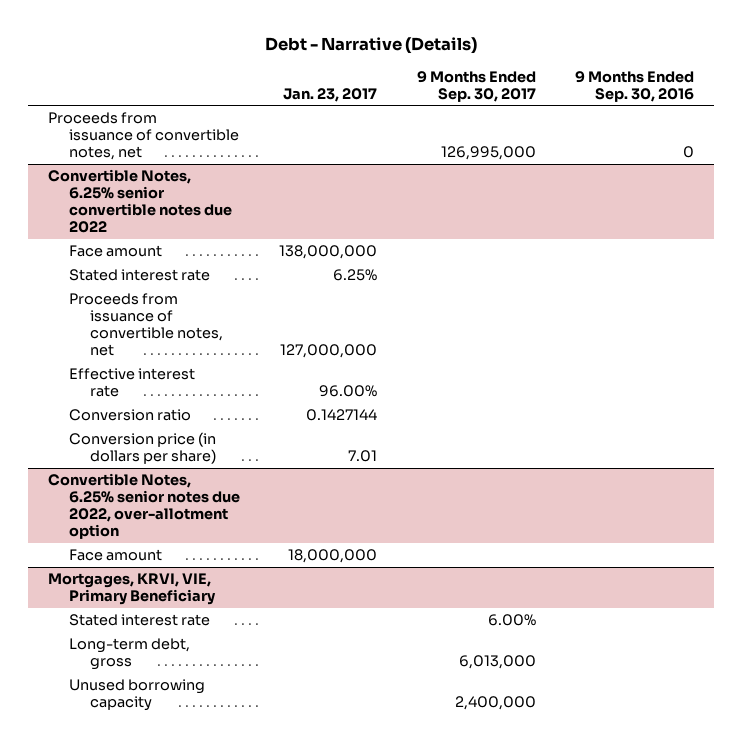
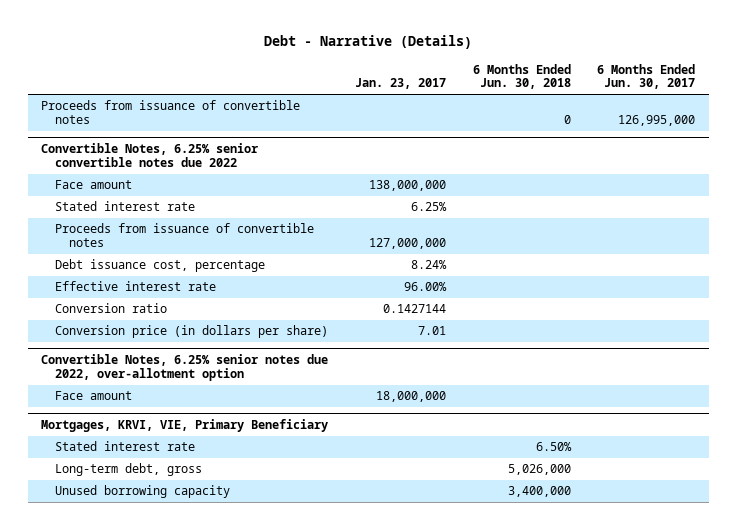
[416,70,536,102] 9 Months Ended Sep. 30, 2017 -> none
[575,70,695,102] 9 Months Ended Sep. 30, 2016 -> none
none -> [472,63,571,90] 6 Months Ended Jun. 30, 2018
none -> [597,63,696,90] 6 Months Ended Jun. 30, 2017
[47,112,239,161] Proceeds from issuance of convertible notes, net -> [41,100,301,125] Proceeds from issuance of convertible notes
[68,293,223,357] Proceeds from issuance of convertible notes, net -> [55,223,315,248] Proceeds from issuance of convertible notes
none -> [55,259,266,273] Debt issuance cost, percentage

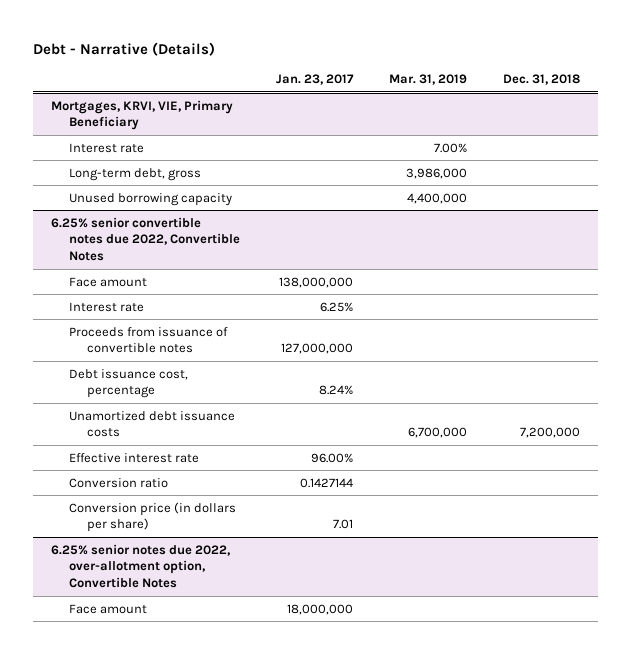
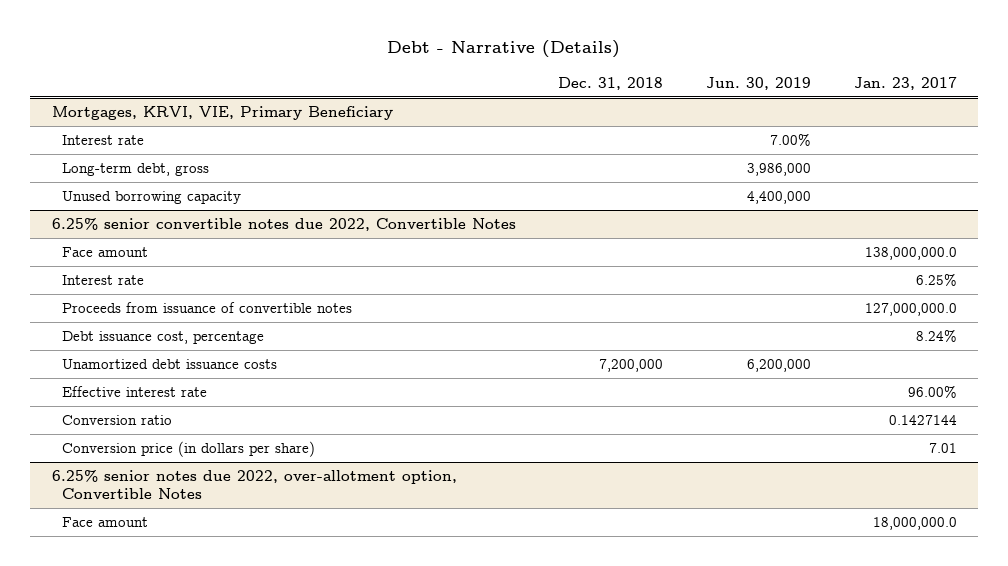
[388,74,467,86] Mar. 31, 2019 -> none
none -> [706,76,812,90] Jun. 30, 2019
[278,276,353,288] 138,000,000 -> [864,247,957,261] 138,000,000.0
[280,343,353,355] 127,000,000 -> [864,303,957,317] 127,000,000.0
[286,603,353,615] 18,000,000 -> [872,517,957,531] 18,000,000.0

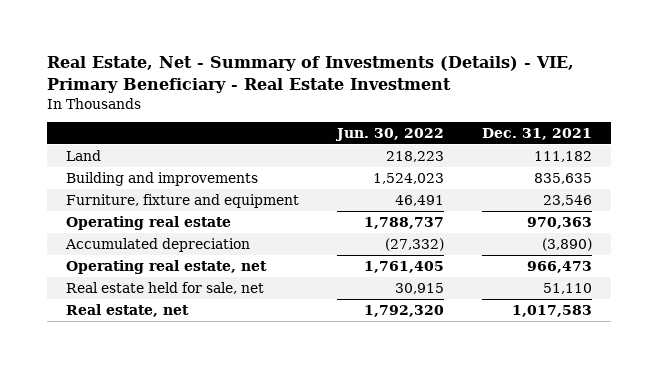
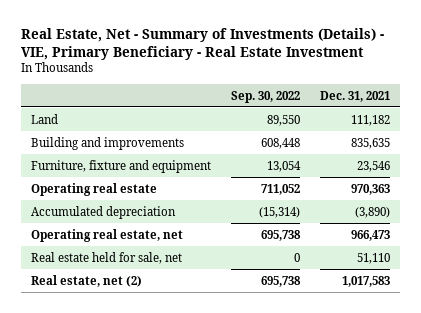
[335,128,445,142] Jun. 30, 2022 -> none
none -> [231,90,301,103] Sep. 30, 2022
[65,303,189,317] Real estate, net -> [30,274,142,287] Real estate, net (2)

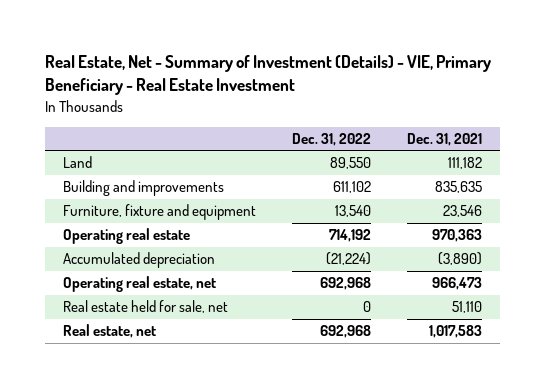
[20,27,384,60] Real Estate, Net - Summary of Investments (Details) - VIE, Primary Beneficiary - Real Estate Investment -> [44,55,491,96] Real Estate, Net - Summary of Investment (Details) - VIE, Primary Beneficiary - Real Estate Investment
[231,90,301,103] Sep. 30, 2022 -> none
none -> [291,132,371,146] Dec. 31, 2022
[30,274,142,287] Real estate, net (2) -> [62,324,156,339] Real estate, net

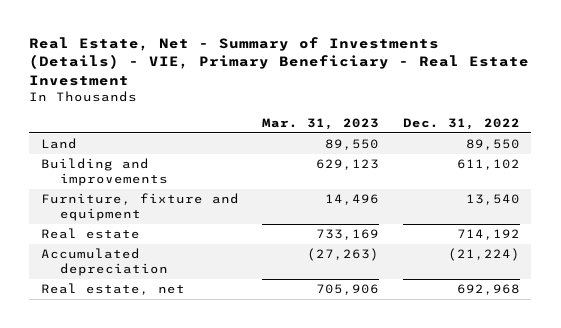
[44,55,491,96] Real Estate, Net - Summary of Investment (Details) - VIE, Primary Beneficiary - Real Estate Investment -> [29,36,530,86] Real Estate, Net - Summary of Investments (Details) - VIE, Primary Beneficiary - Real Estate Investment
[407,132,483,146] Dec. 31, 2021 -> none
none -> [262,117,380,130] Mar. 31, 2023
[62,228,190,245] Operating real estate -> [41,228,141,240] Real estate
[62,276,216,293] Operating real estate, net -> none
[62,300,228,314] Real estate held for sale, net -> none

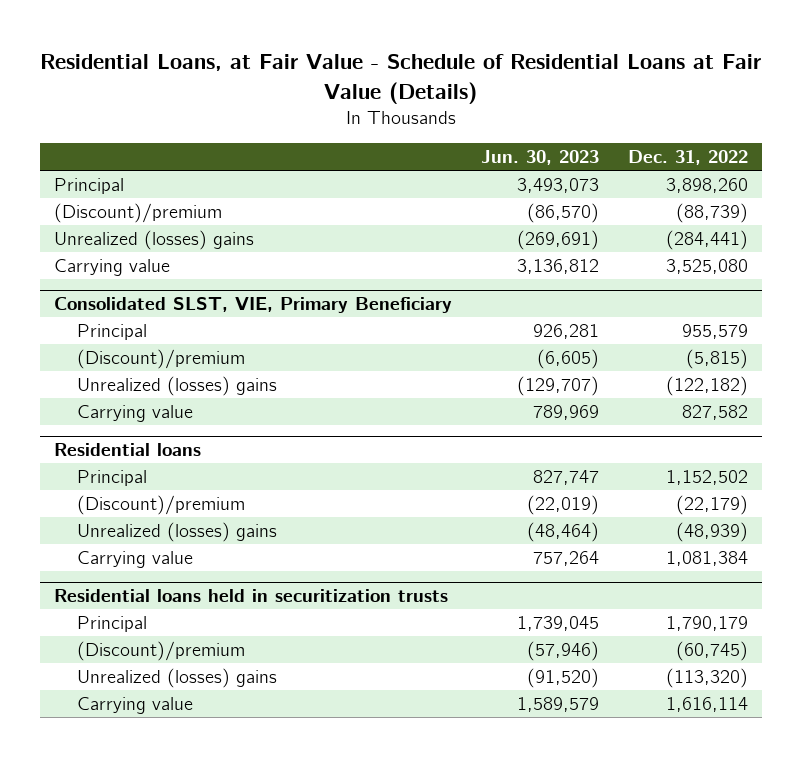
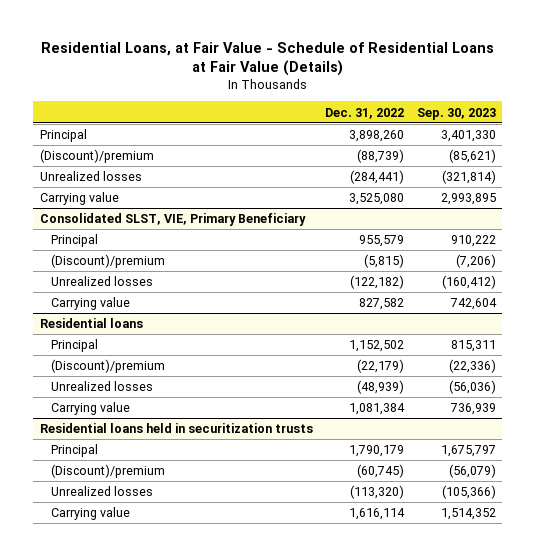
[481,150,600,166] Jun. 30, 2023 -> none
none -> [416,107,496,120] Sep. 30, 2023
[54,230,255,251] Unrealized (losses) gains -> [39,171,142,182] Unrealized losses
[76,376,277,397] Unrealized (losses) gains -> [51,276,154,287] Unrealized losses
[76,522,277,543] Unrealized (losses) gains -> [51,381,154,392] Unrealized losses
[76,668,277,689] Unrealized (losses) gains -> [51,486,154,497] Unrealized losses

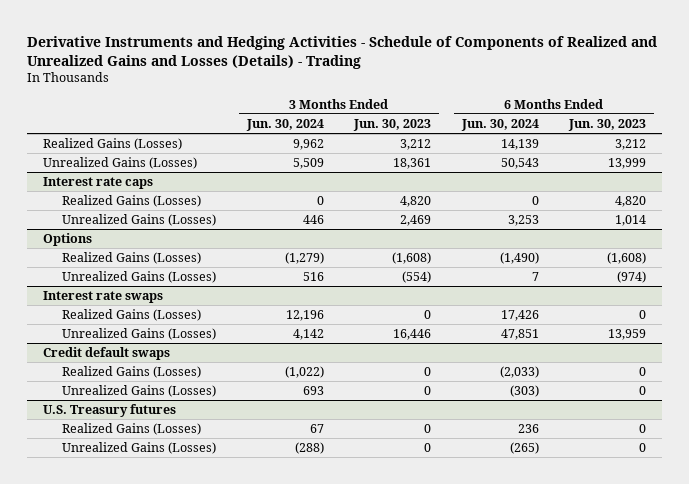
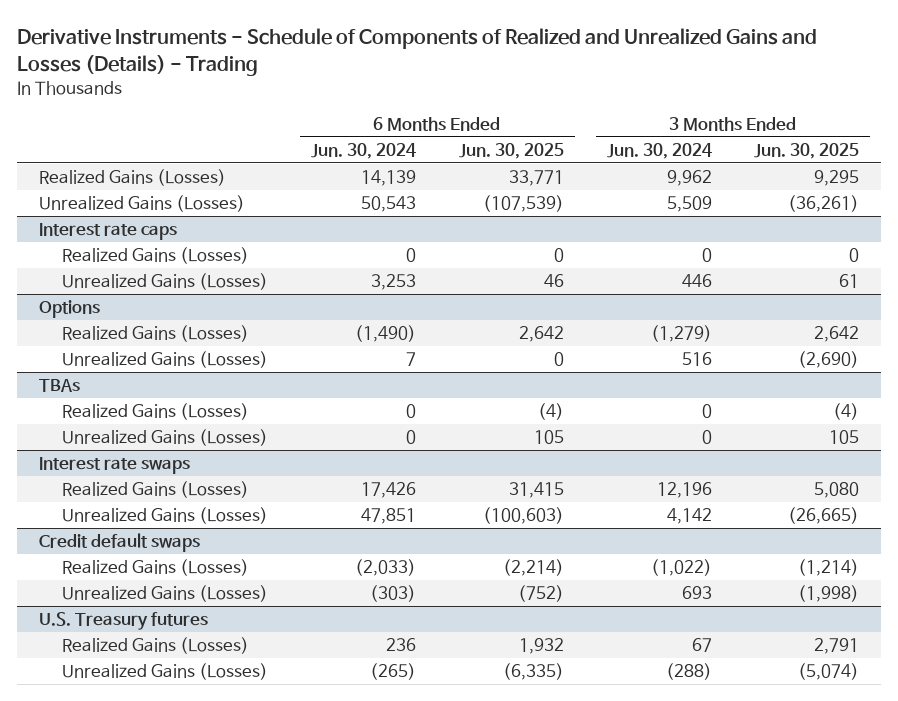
[27,35,658,69] Derivative Instruments and Hedging Activities - Schedule of Components of Realized and Unrealized Gains and Losses (Details) - Trading -> [17,27,818,76] Derivative Instruments - Schedule of Components of Realized and Unrealized Gains and Losses (Details) - Trading
[353,119,432,132] Jun. 30, 2023 -> none
[568,119,647,132] Jun. 30, 2023 -> none
none -> [458,143,564,160] Jun. 30, 2025
none -> [754,143,860,160] Jun. 30, 2025
none -> [38,379,80,393] TBAs
none -> [62,403,250,421] Realized Gains (Losses)
none -> [62,429,269,447] Unrealized Gains (Losses)

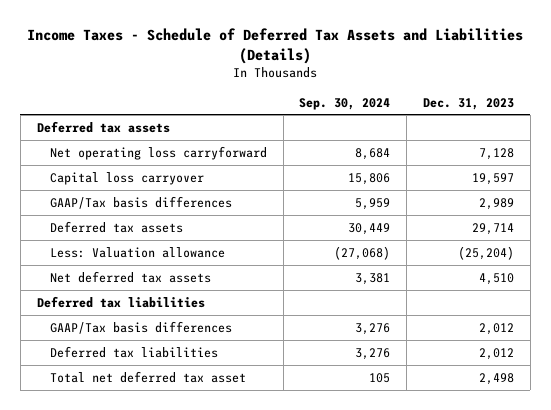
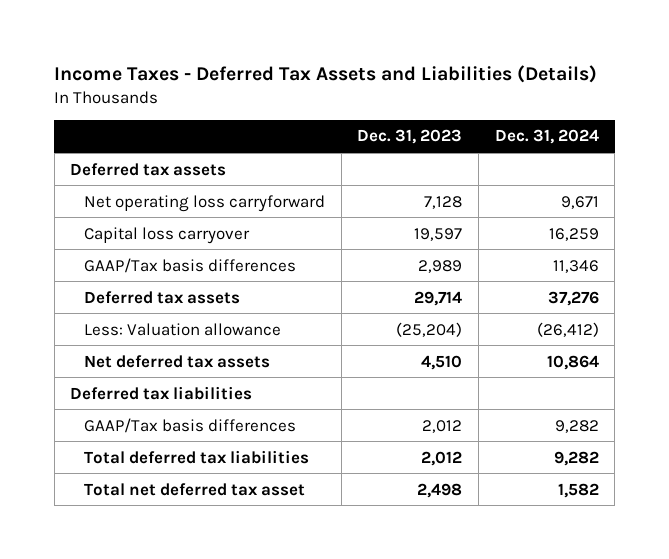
[27,28,524,64] Income Taxes - Schedule of Deferred Tax Assets and Liabilities (Details) -> [54,65,598,84] Income Taxes - Deferred Tax Assets and Liabilities (Details)
[299,97,391,110] Sep. 30, 2024 -> none
none -> [494,129,599,145] Dec. 31, 2024
[49,345,218,358] Deferred tax liabilities -> [84,449,310,464] Total deferred tax liabilities

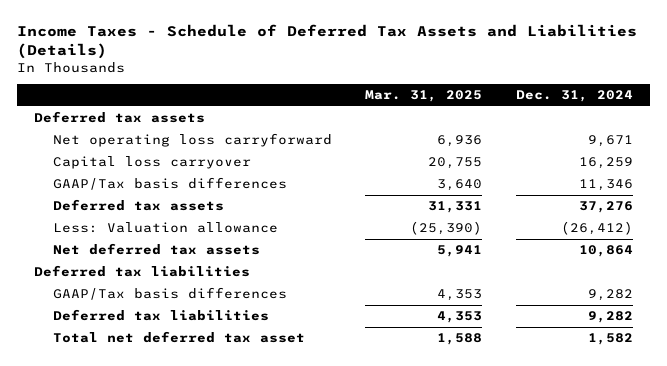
[54,65,598,84] Income Taxes - Deferred Tax Assets and Liabilities (Details) -> [17,24,638,60] Income Taxes - Schedule of Deferred Tax Assets and Liabilities (Details)
[357,129,463,145] Dec. 31, 2023 -> none
none -> [365,90,483,103] Mar. 31, 2025
[84,449,310,464] Total deferred tax liabilities -> [52,309,269,322] Deferred tax liabilities

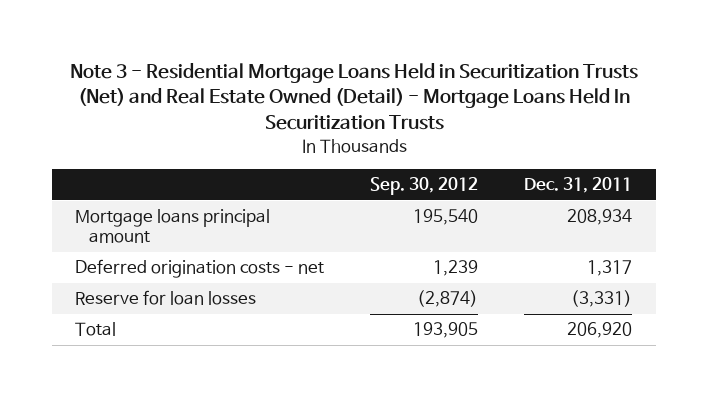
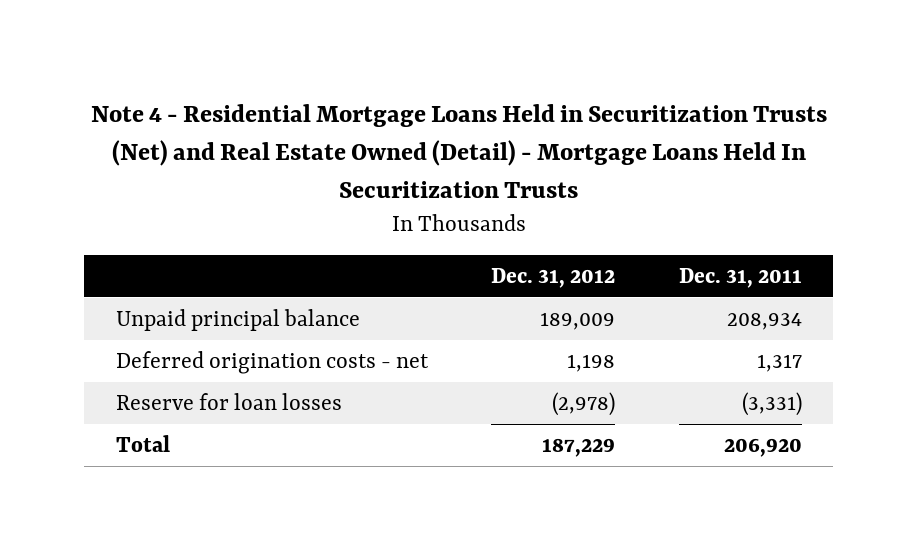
[69,62,638,131] Note 3 - Residential Mortgage Loans Held in Securitization Trusts (Net) and Real Estate Owned (Detail) - Mortgage Loans Held In Securitization Trusts -> [90,104,827,198] Note 4 - Residential Mortgage Loans Held in Securitization Trusts (Net) and Real Estate Owned (Detail) - Mortgage Loans Held In Securitization Trusts
[370,177,479,196] Sep. 30, 2012 -> none
none -> [491,267,616,288] Dec. 31, 2012
[74,209,270,244] Mortgage loans principal amount -> [116,308,361,331] Unpaid principal balance

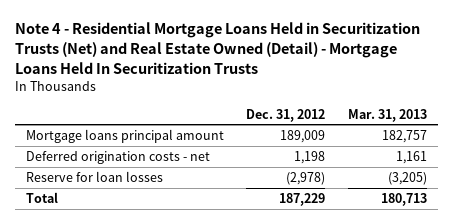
[678,267,802,288] Dec. 31, 2011 -> none
none -> [347,108,427,122] Mar. 31, 2013
[116,308,361,331] Unpaid principal balance -> [26,129,225,144] Mortgage loans principal amount

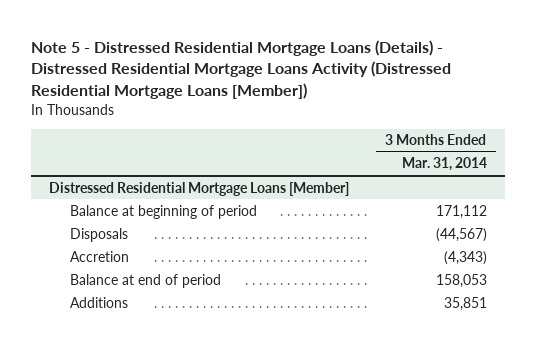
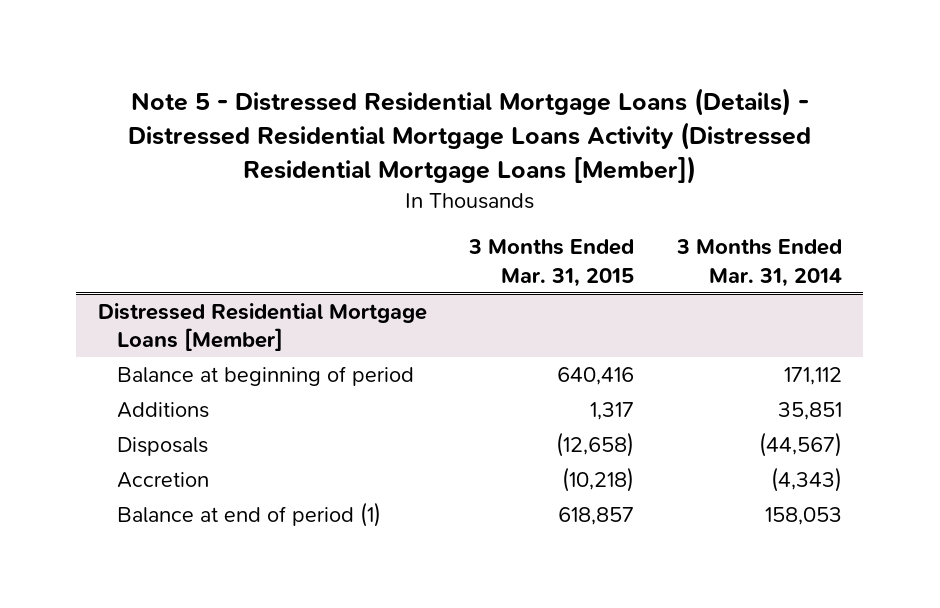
none -> [468,239,635,287] 3 Months Ended Mar. 31, 2015
[70,296,129,308] Additions -> [116,401,209,418] Additions
[70,273,222,288] Balance at end of period -> [116,501,381,527] Balance at end of period (1)

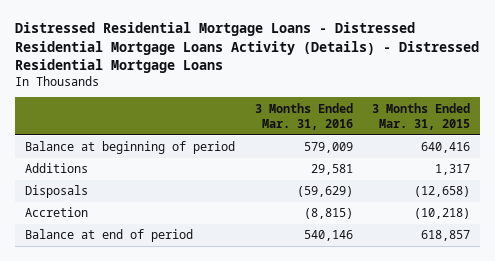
[127,88,811,185] Note 5 - Distressed Residential Mortgage Loans (Details) - Distressed Residential Mortgage Loans Activity (Distressed Residential Mortgage Loans [Member]) -> [15,22,480,73] Distressed Residential Mortgage Loans - Distressed Residential Mortgage Loans Activity (Details) - Distressed Residential Mortgage Loans
[676,239,843,287] 3 Months Ended Mar. 31, 2014 -> none
none -> [254,102,353,130] 3 Months Ended Mar. 31, 2016
[97,302,427,352] Distressed Residential Mortgage Loans [Member] -> none
[116,501,381,527] Balance at end of period (1) -> [24,229,193,243] Balance at end of period

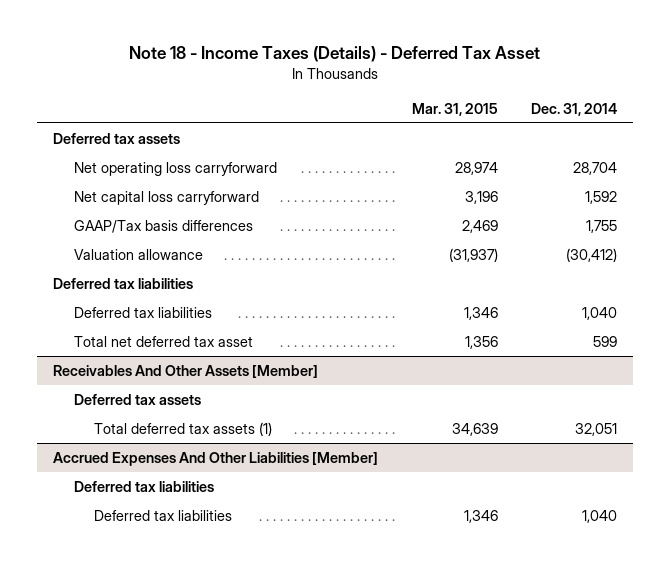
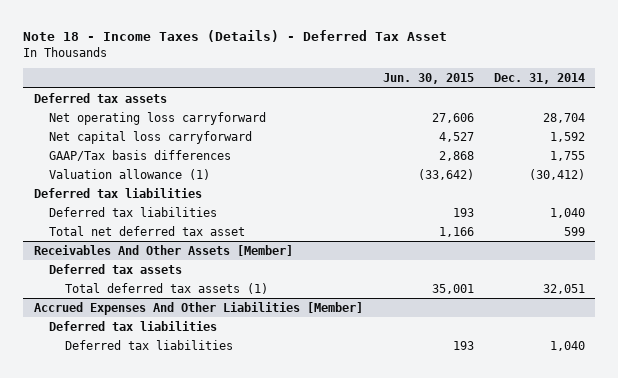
[411,102,498,116] Mar. 31, 2015 -> none
none -> [382,73,474,85] Jun. 30, 2015
[73,248,203,260] Valuation allowance -> [49,168,211,180] Valuation allowance (1)

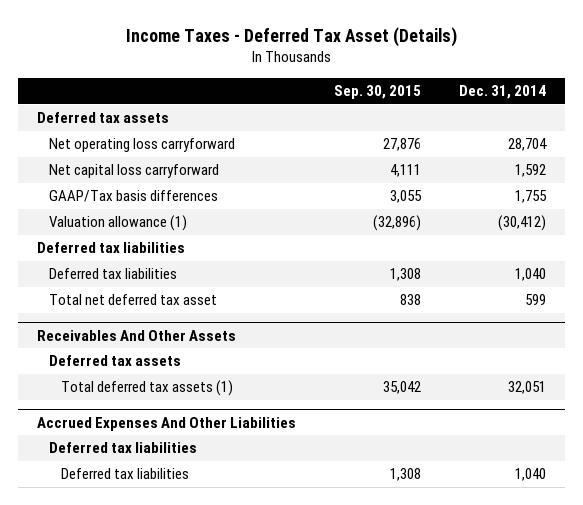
[23,30,448,43] Note 18 - Income Taxes (Details) - Deferred Tax Asset -> [125,26,457,47] Income Taxes - Deferred Tax Asset (Details)
[382,73,474,85] Jun. 30, 2015 -> none
none -> [334,85,422,100] Sep. 30, 2015
[33,244,293,256] Receivables And Other Assets [Member] -> [37,329,237,341] Receivables And Other Assets
[33,301,363,315] Accrued Expenses And Other Liabilities [Member] -> [37,416,297,431] Accrued Expenses And Other Liabilities

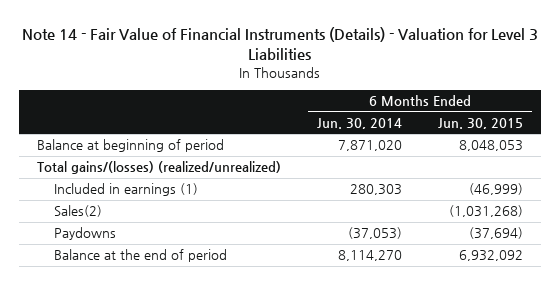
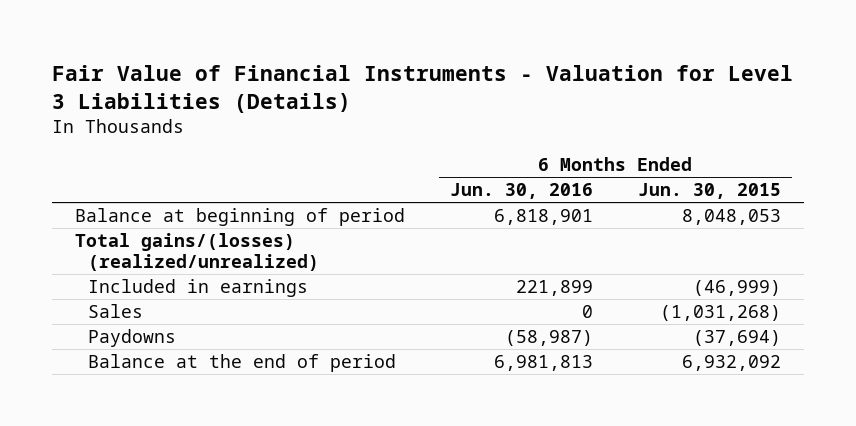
[21,27,538,61] Note 14 - Fair Value of Financial Instruments (Details) - Valuation for Level 3 Liabilities -> [52,64,794,113] Fair Value of Financial Instruments - Valuation for Level 3 Liabilities (Details)
[316,118,402,130] Jun. 30, 2014 -> none
none -> [449,183,593,200] Jun. 30, 2016
[53,183,198,197] Included in earnings (1) -> [87,279,308,298] Included in earnings
[53,205,102,218] Sales(2) -> [87,304,143,319] Sales

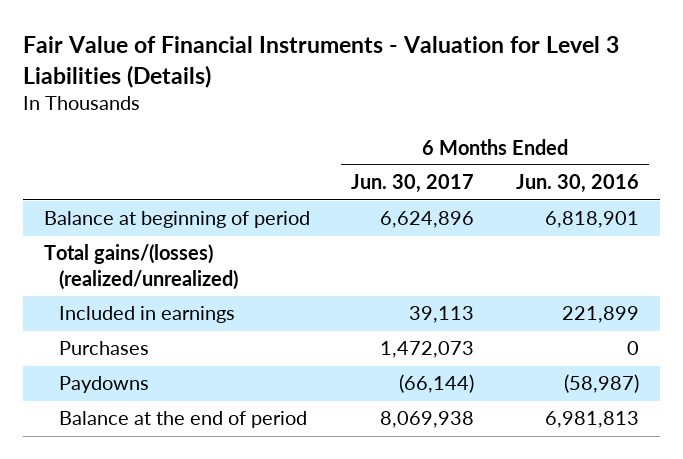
[637,183,781,200] Jun. 30, 2015 -> none
none -> [351,174,475,194] Jun. 30, 2017
[87,304,143,319] Sales -> [59,341,150,356] Purchases

